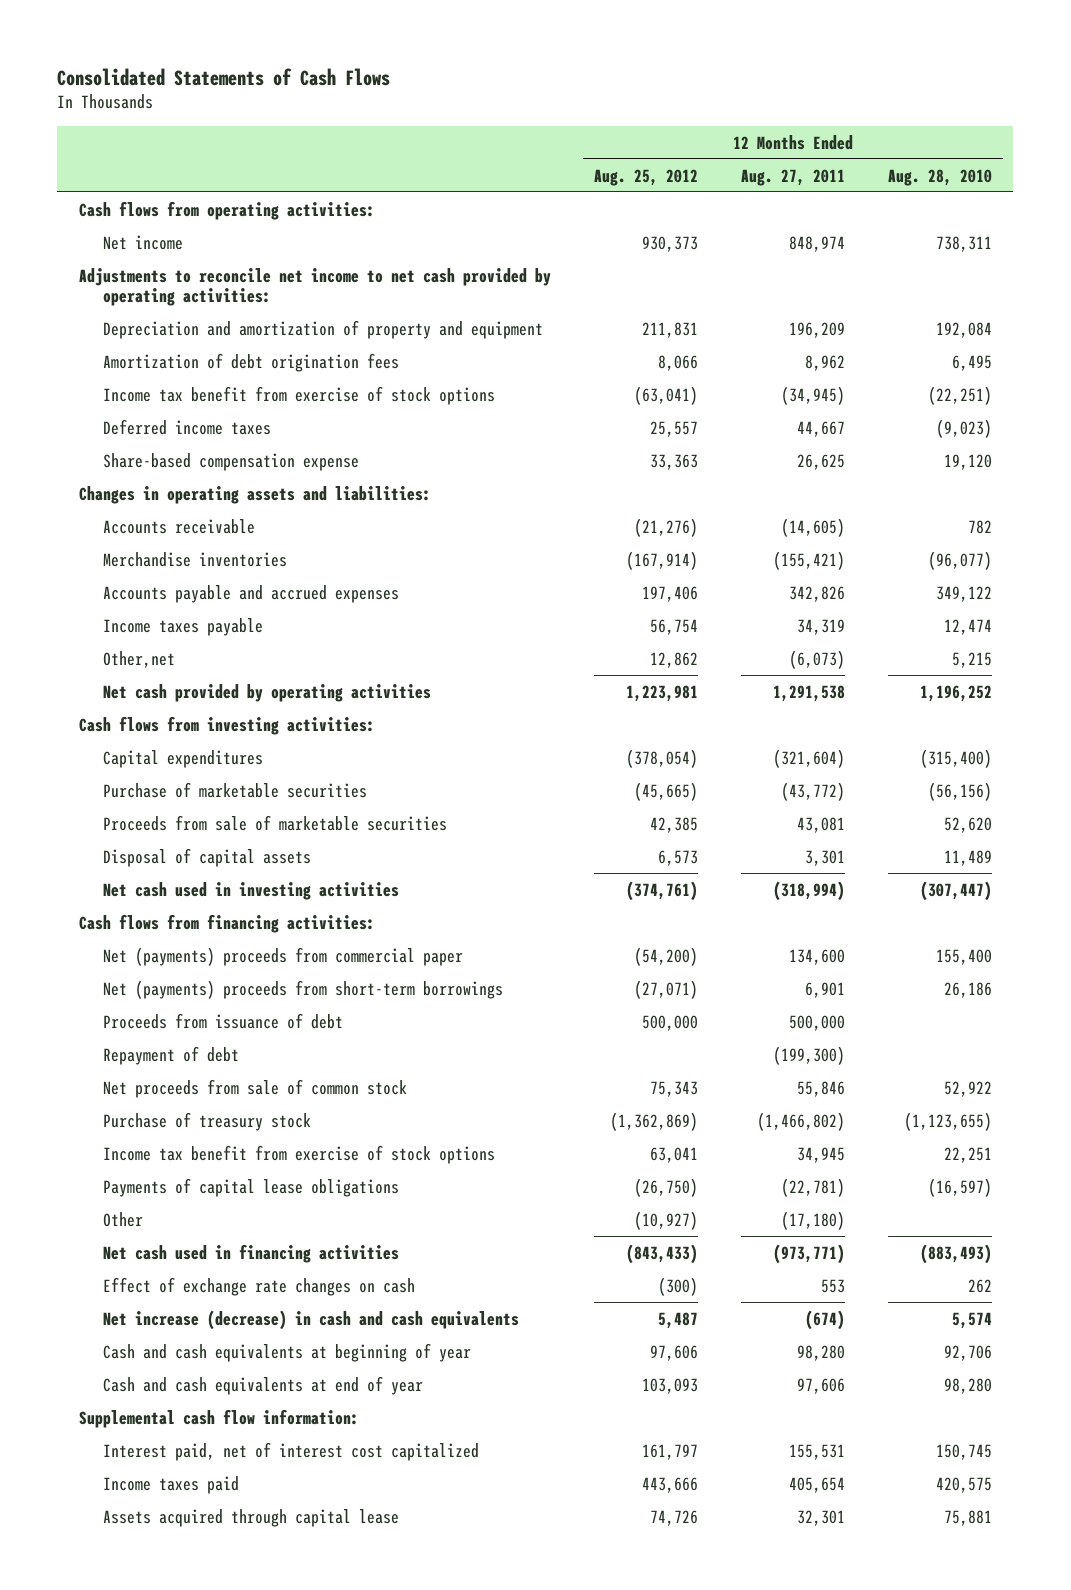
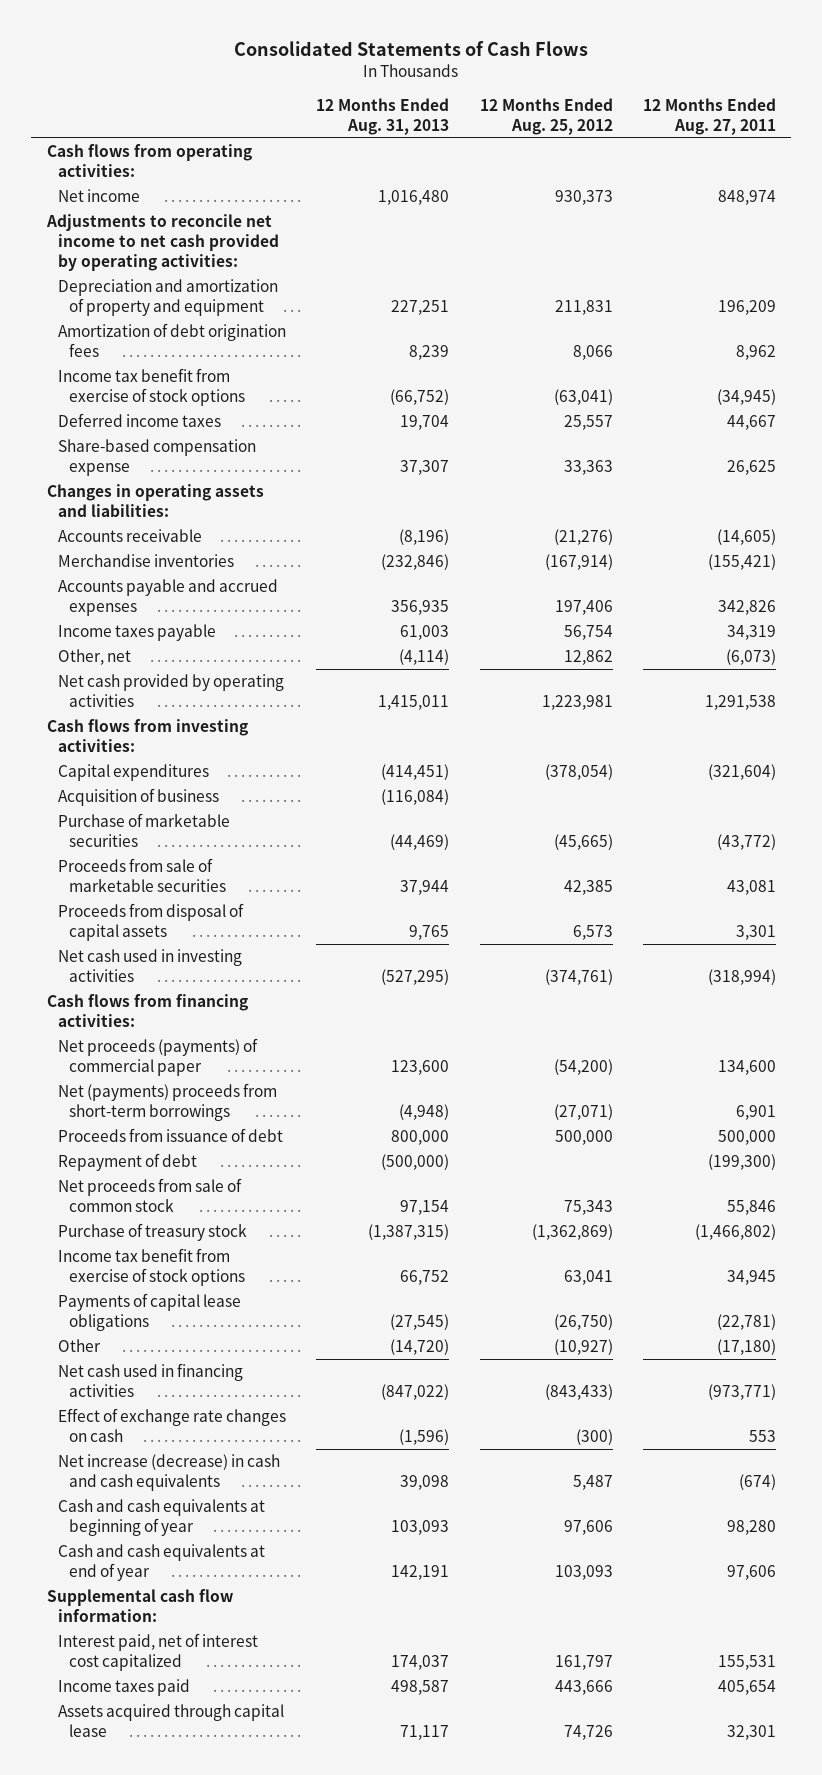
[887,168,992,186] Aug. 28, 2010 -> none
none -> [316,98,450,135] 12 Months Ended Aug. 31, 2013
[102,650,175,668] Other,net -> [57,649,131,666] Other, net
none -> [57,788,219,807] Acquisition of business
[102,847,311,867] Disposal of capital assets -> [57,903,244,942] Proceeds from disposal of capital assets
[102,946,463,966] Net (payments) proceeds from commercial paper -> [57,1038,258,1077] Net proceeds (payments) of commercial paper

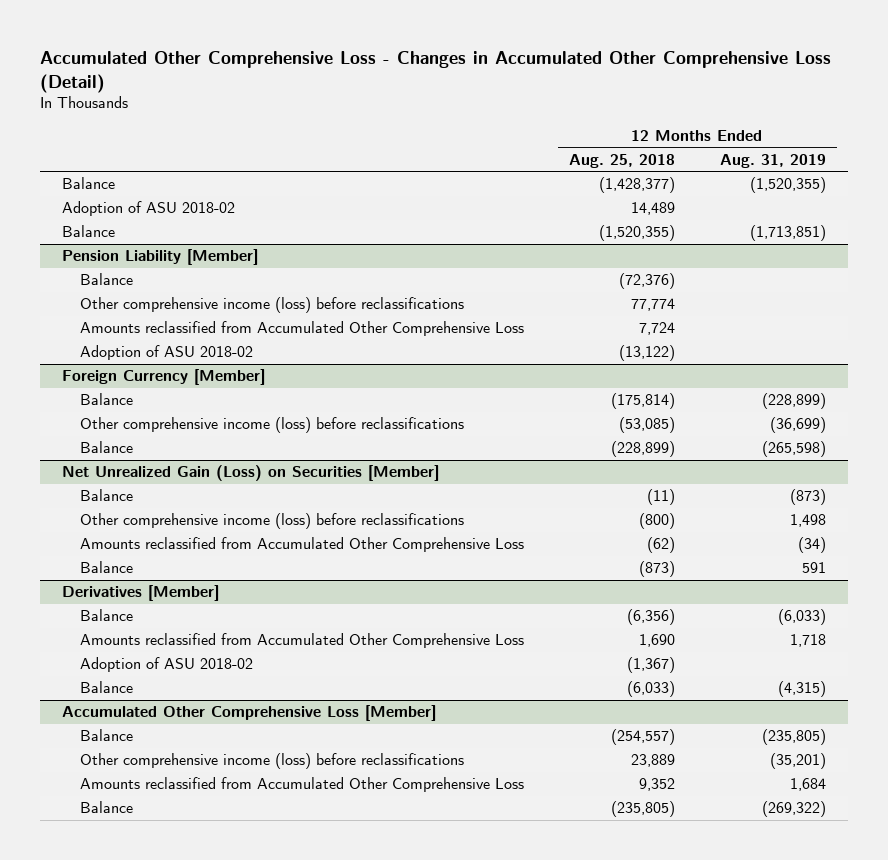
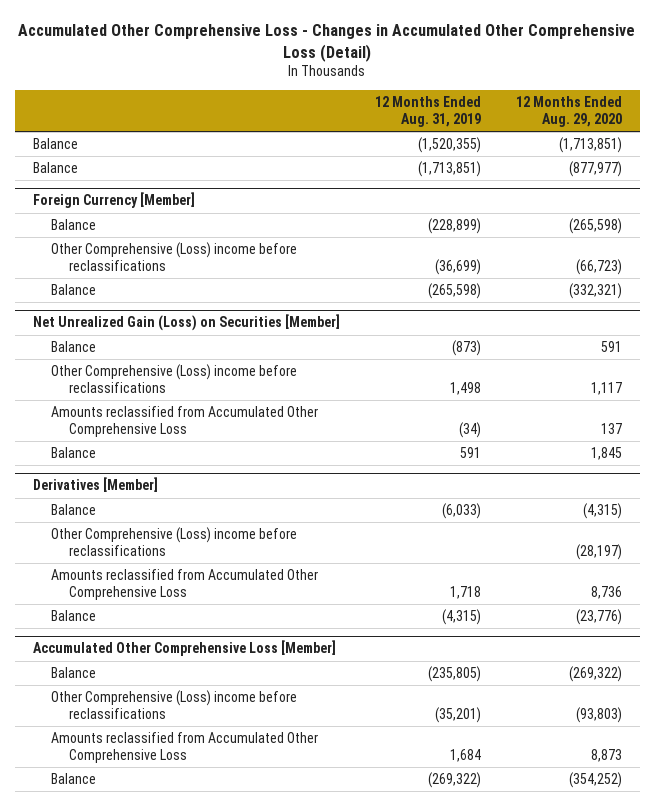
[568,153,675,168] Aug. 25, 2018 -> none
none -> [515,96,622,127] 12 Months Ended Aug. 29, 2020
[62,201,236,217] Adoption of ASU 2018-02 -> none
[62,249,259,266] Pension Liability [Member] -> none
[80,273,134,286] Balance -> none
[80,297,465,314] Other comprehensive income (loss) before reclassifications -> none
[80,321,525,337] Amounts reclassified from Accumulated Other Comprehensive Loss -> none
[80,345,254,361] Adoption of ASU 2018-02 -> none
[80,417,465,434] Other comprehensive income (loss) before reclassifications -> [50,241,297,271] Other Comprehensive (Loss) income before reclassifications
[80,513,465,530] Other comprehensive income (loss) before reclassifications -> [50,363,297,393] Other Comprehensive (Loss) income before reclassifications
none -> [50,526,297,556] Other Comprehensive (Loss) income before reclassifications
[80,657,254,673] Adoption of ASU 2018-02 -> none
[80,753,465,770] Other comprehensive income (loss) before reclassifications -> [50,689,297,719] Other Comprehensive (Loss) income before reclassifications

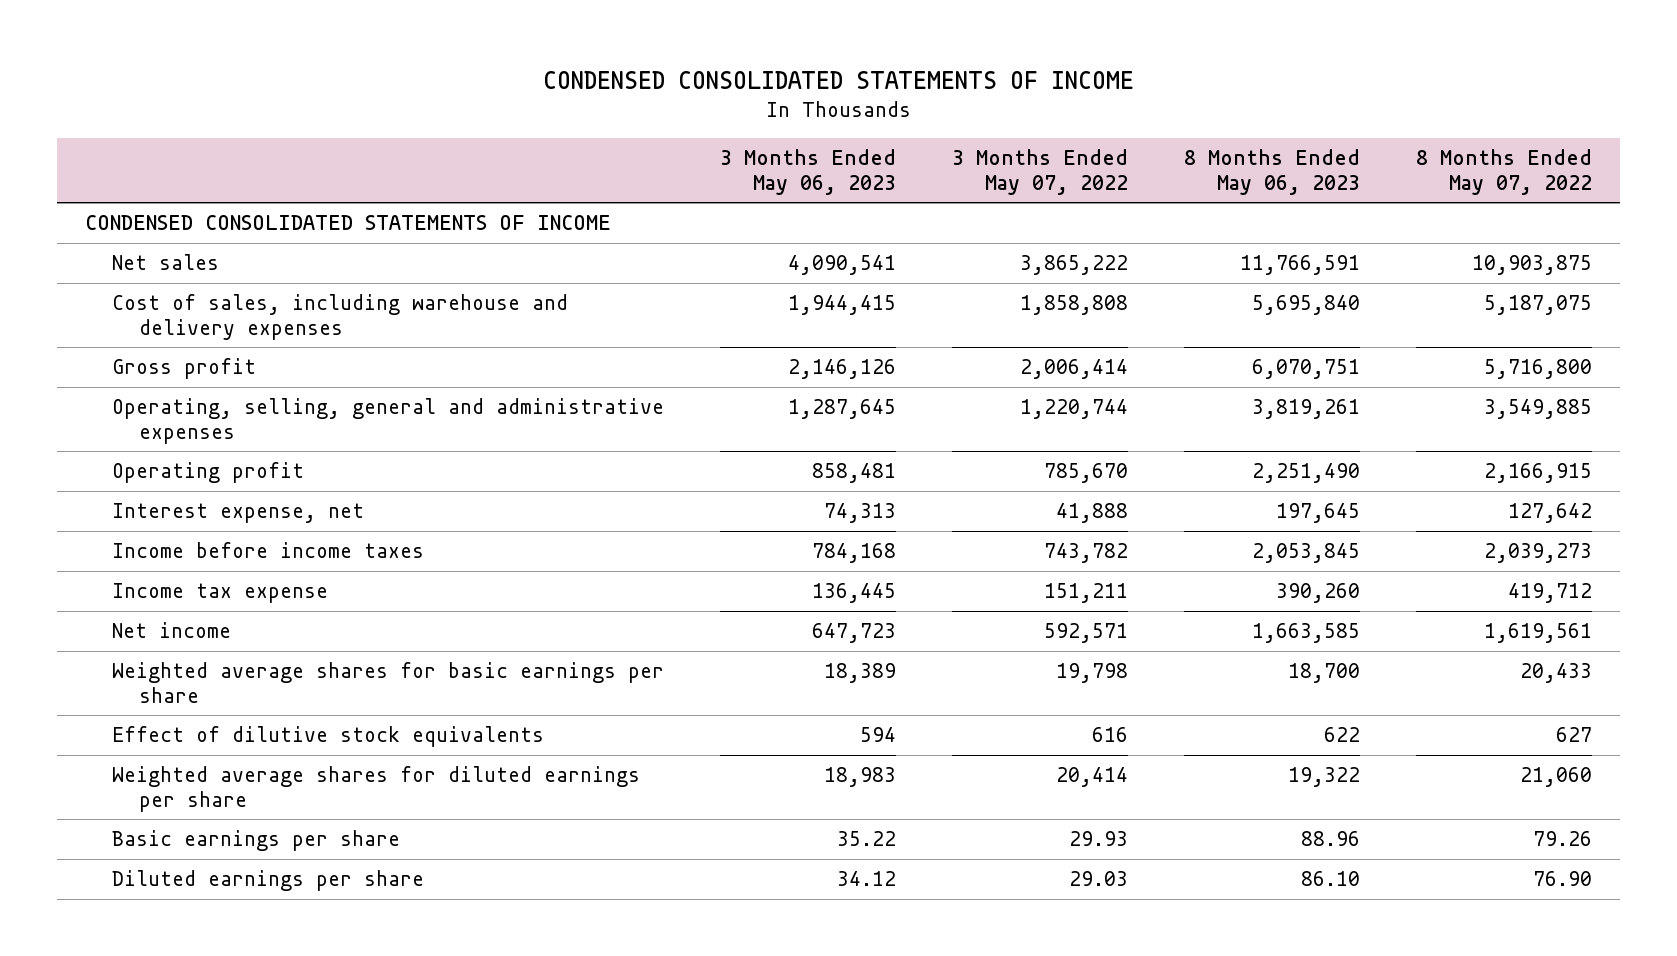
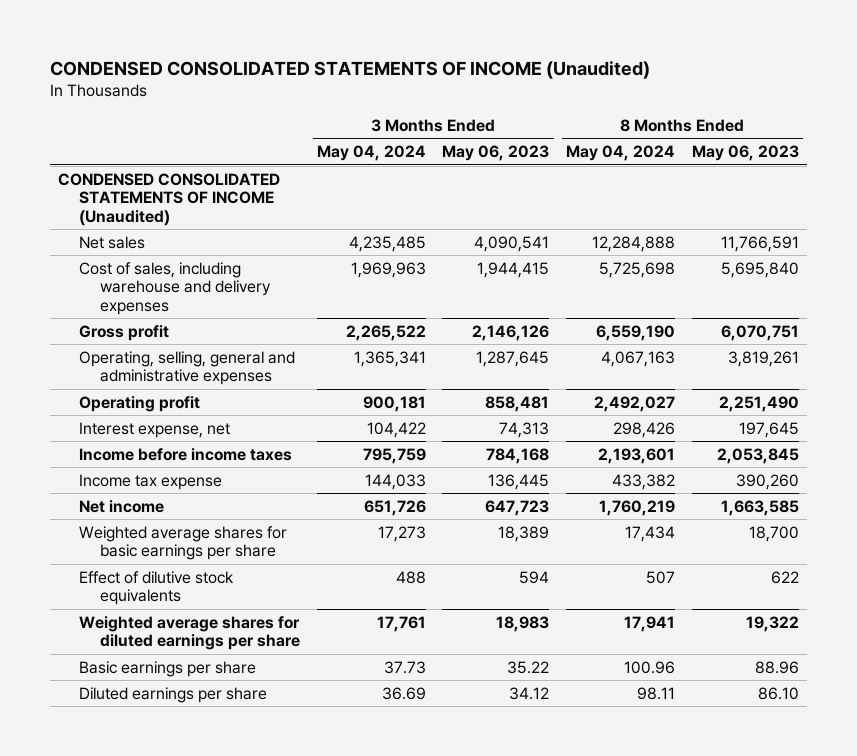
[542,71,1134,90] CONDENSED CONSOLIDATED STATEMENTS OF INCOME -> [49,60,650,79] CONDENSED CONSOLIDATED STATEMENTS OF INCOME (Unaudited)
[951,149,1128,195] 3 Months Ended May 07, 2022 -> none
[1416,149,1593,195] 8 Months Ended May 07, 2022 -> none
none -> [316,145,426,162] May 04, 2024
none -> [566,145,676,162] May 04, 2024
[84,215,611,231] CONDENSED CONSOLIDATED STATEMENTS OF INCOME -> [58,172,281,226] CONDENSED CONSOLIDATED STATEMENTS OF INCOME (Unaudited)

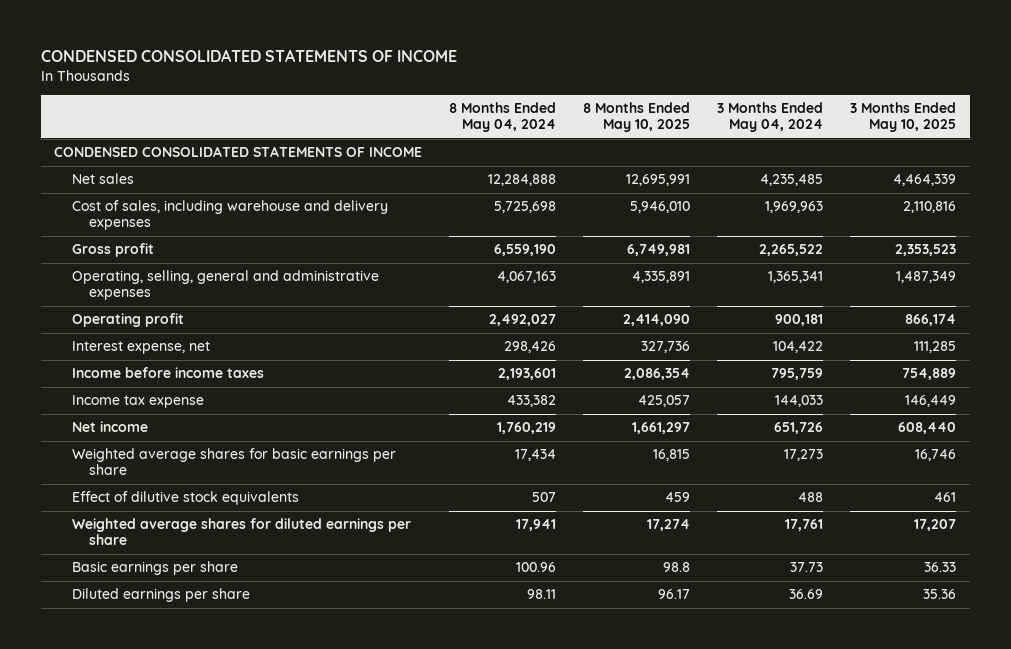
[49,60,650,79] CONDENSED CONSOLIDATED STATEMENTS OF INCOME (Unaudited) -> [40,49,457,63] CONDENSED CONSOLIDATED STATEMENTS OF INCOME
[442,145,550,162] May 06, 2023 -> none
[691,145,799,162] May 06, 2023 -> none
none -> [583,101,691,133] 8 Months Ended May 10, 2025
none -> [850,101,957,133] 3 Months Ended May 10, 2025
[58,172,281,226] CONDENSED CONSOLIDATED STATEMENTS OF INCOME (Unaudited) -> [54,146,423,158] CONDENSED CONSOLIDATED STATEMENTS OF INCOME

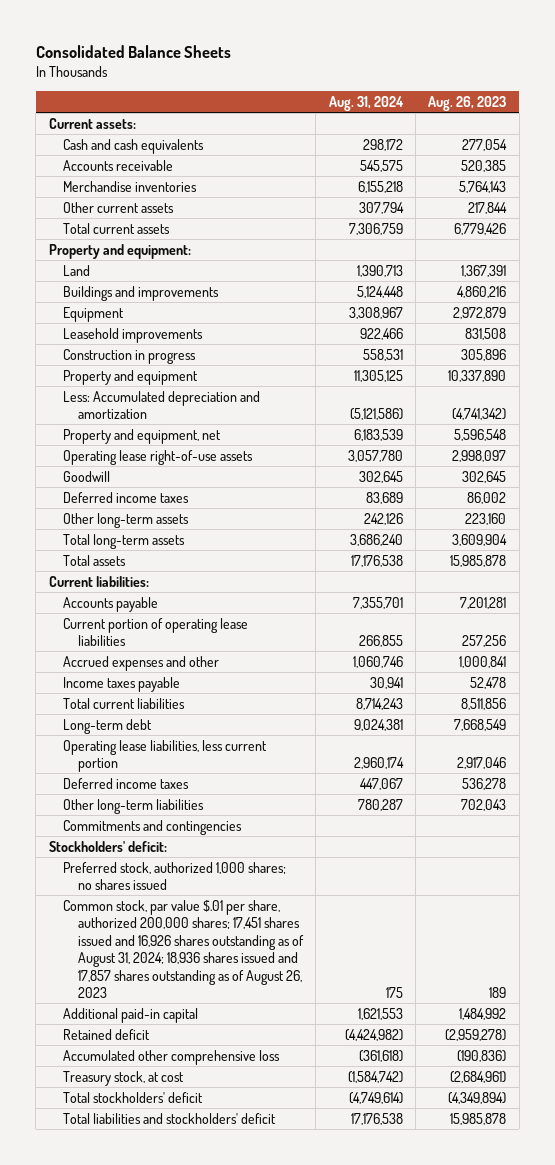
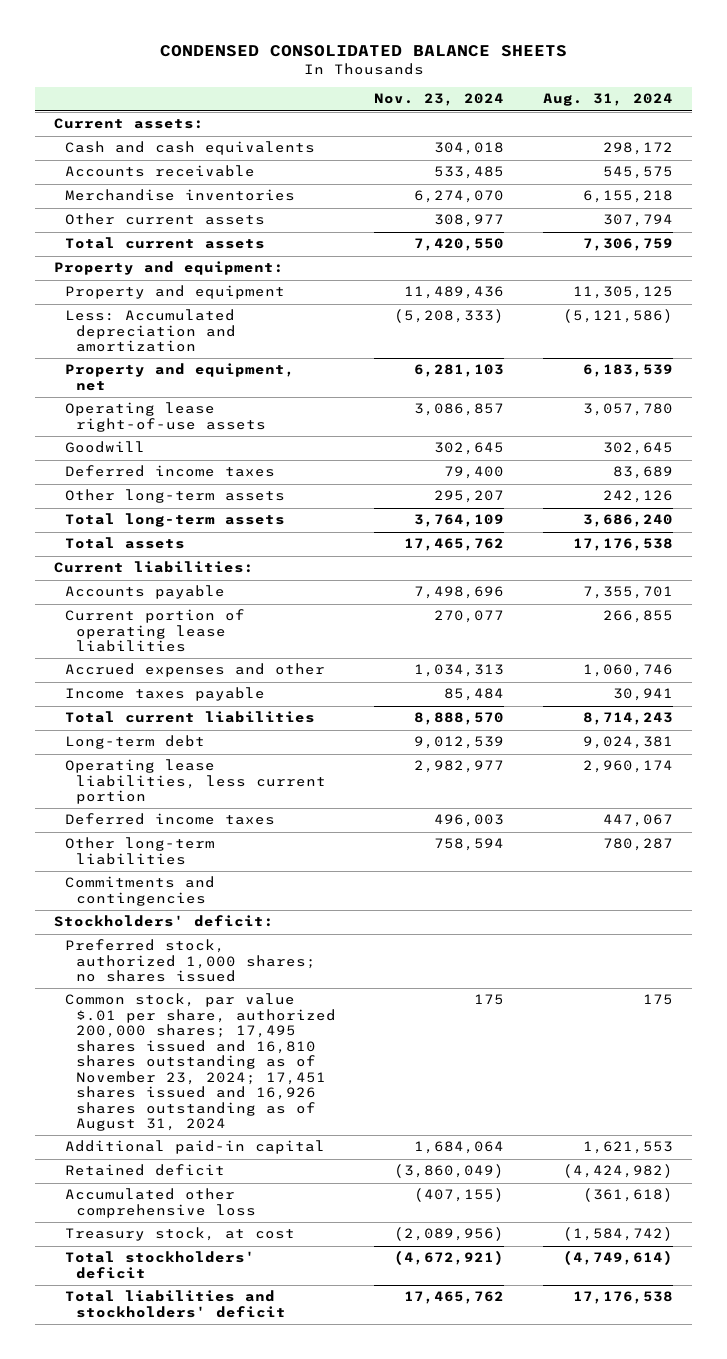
[35,44,231,58] Consolidated Balance Sheets -> [159,44,567,57] CONDENSED CONSOLIDATED BALANCE SHEETS
[428,96,507,112] Aug. 26, 2023 -> none
none -> [374,93,505,107] Nov. 23, 2024
[63,264,91,276] Land -> none
[63,285,220,301] Buildings and improvements -> none
[63,306,125,322] Equipment -> none
[63,327,204,343] Leasehold improvements -> none
[63,348,197,364] Construction in progress -> none
[63,899,305,999] Common stock, par value $.01 per share, authorized 200,000 shares; 17,451 shares issued and 16,926 shares outstanding as of August 31, 2024; 18,936 shares issued and 17,857 shares outstanding as of August 26, 2023 -> [65,993,336,1131] Common stock, par value $.01 per share, authorized 200,000 shares; 17,495 shares issued and 16,810 shares outstanding as of November 23, 2024; 17,451 shares issued and 16,926 shares outstanding as of August 31, 2024

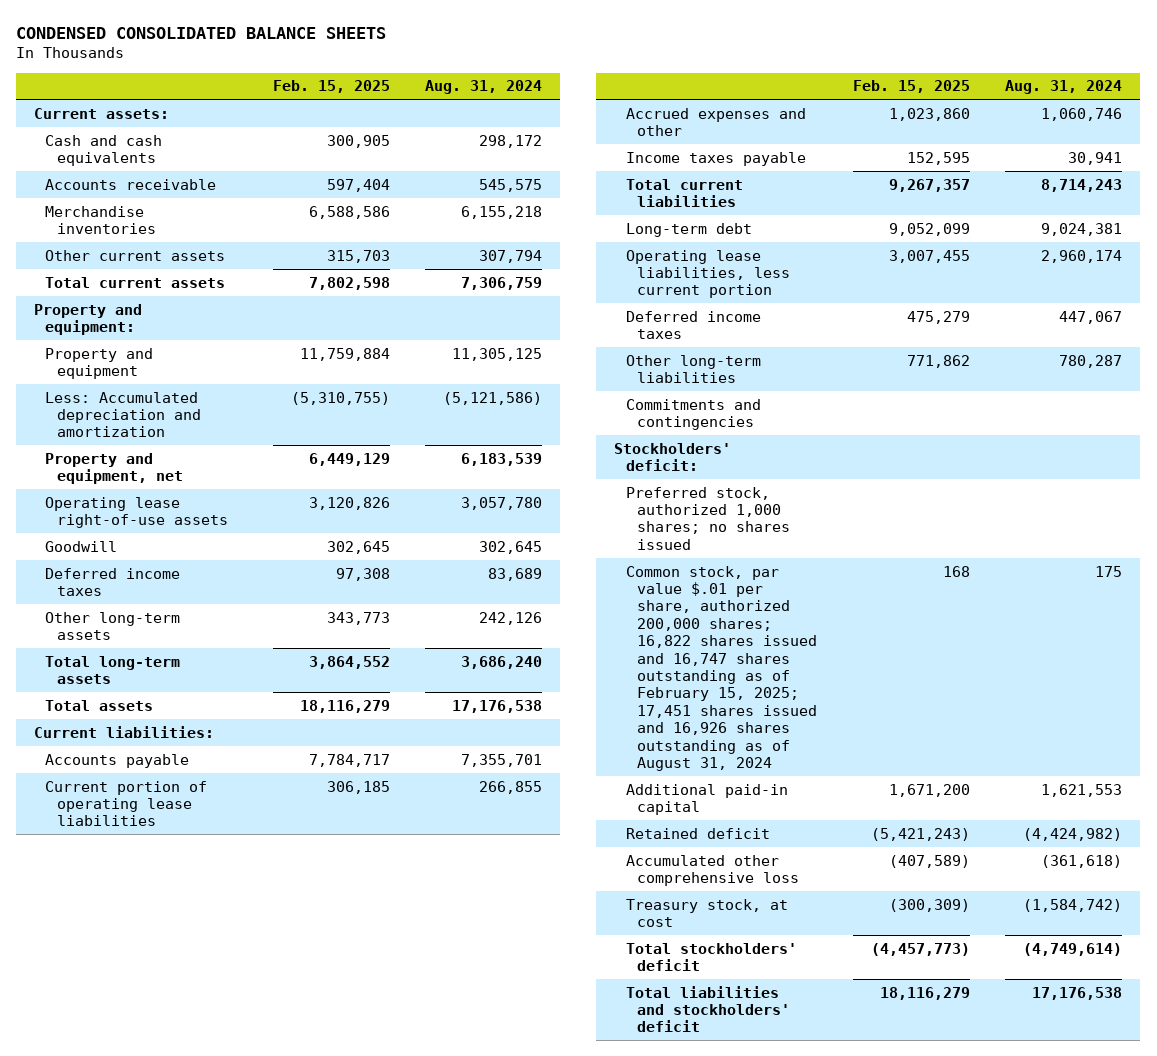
[374,93,505,107] Nov. 23, 2024 -> none
none -> [272,80,390,94] Feb. 15, 2025
[65,993,336,1131] Common stock, par value $.01 per share, authorized 200,000 shares; 17,495 shares issued and 16,810 shares outstanding as of November 23, 2024; 17,451 shares issued and 16,926 shares outstanding as of August 31, 2024 -> [625,565,817,772] Common stock, par value $.01 per share, authorized 200,000 shares; 16,822 shares issued and 16,747 shares outstanding as of February 15, 2025; 17,451 shares issued and 16,926 shares outstanding as of August 31, 2024

